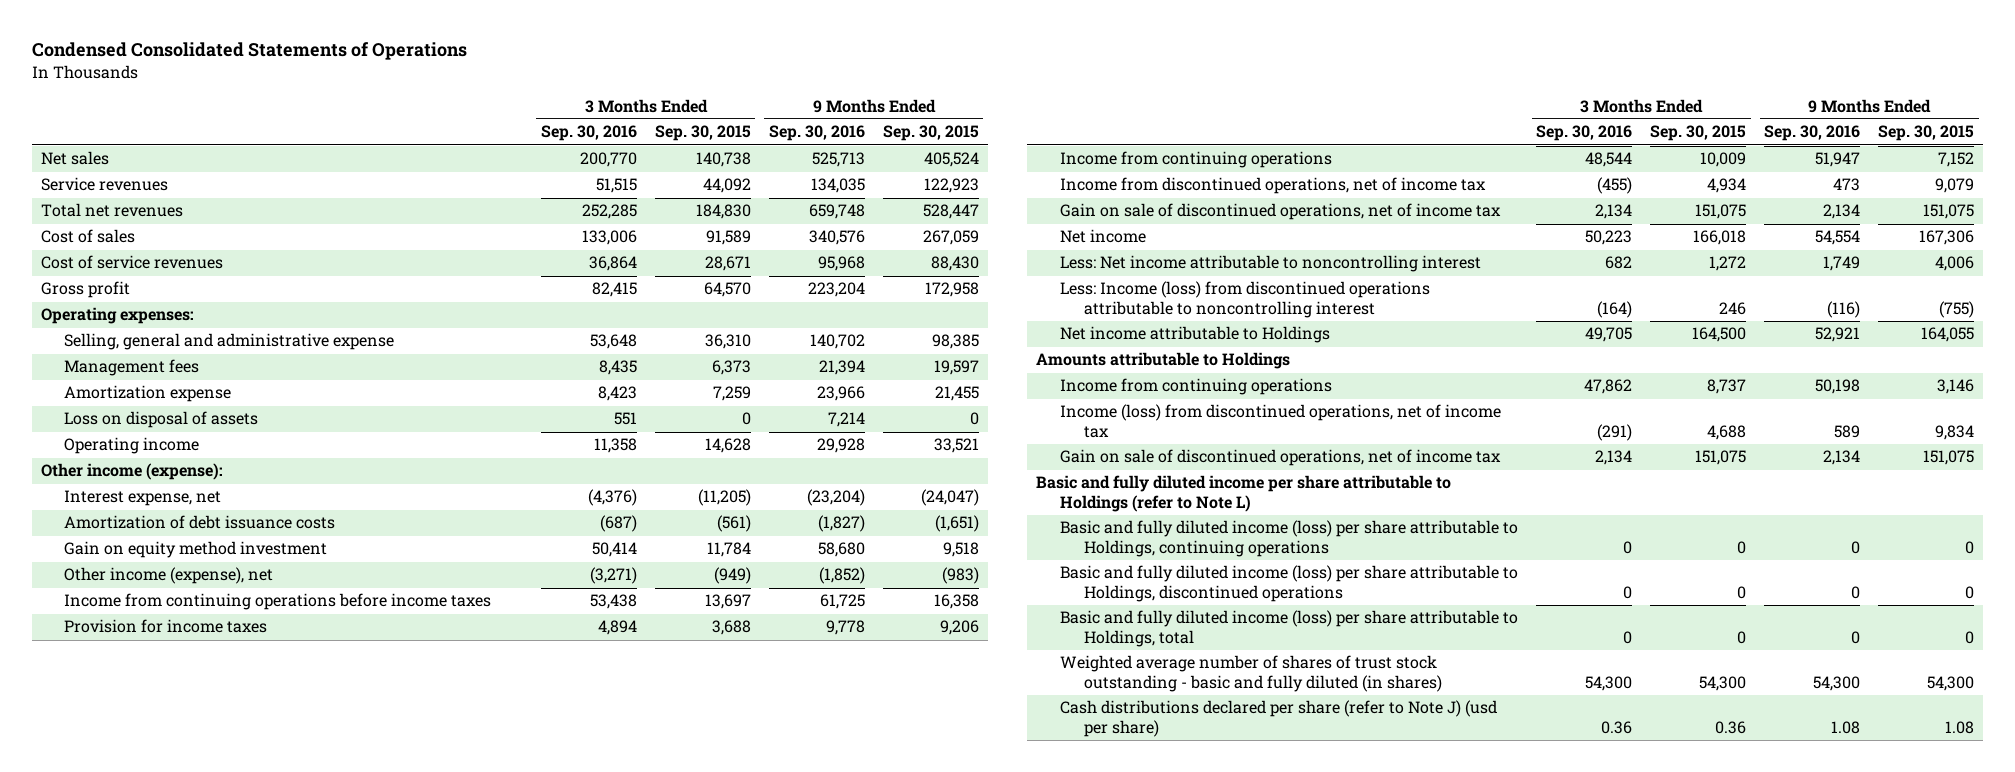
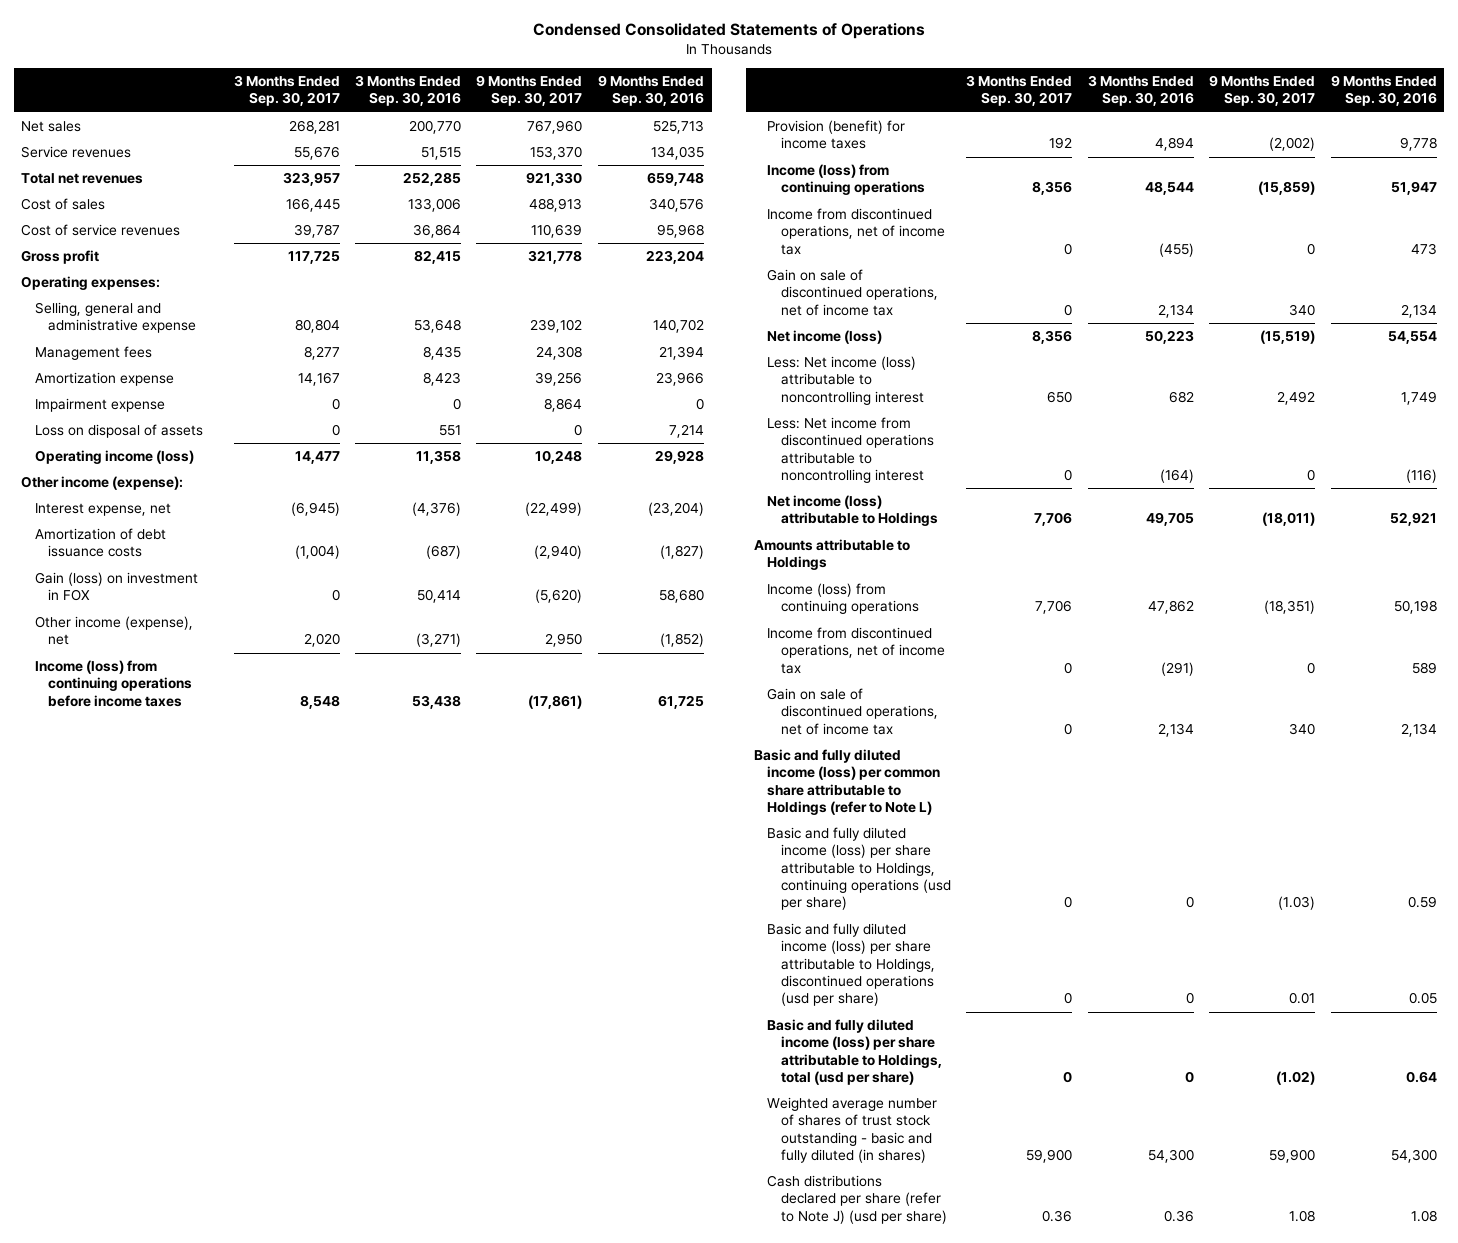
[654,125,751,142] Sep. 30, 2015 -> none
[882,125,979,142] Sep. 30, 2015 -> none
none -> [233,75,340,107] 3 Months Ended Sep. 30, 2017
none -> [476,75,583,107] 9 Months Ended Sep. 30, 2017
none -> [34,398,165,413] Impairment expense
[64,437,200,455] Operating income -> [34,450,194,465] Operating income (loss)
[64,541,328,559] Gain on equity method investment -> [34,572,198,602] Gain (loss) on investment in FOX
[64,593,492,611] Income from continuing operations before income taxes -> [34,660,193,707] Income (loss) from continuing operations before income taxes
[64,619,268,634] Provision for income taxes -> [767,120,906,150] Provision (benefit) for income taxes
[1060,151,1333,169] Income from continuing operations -> [767,164,925,196] Income (loss) from continuing operations
[1060,229,1147,244] Net income -> [767,330,883,345] Net income (loss)
[1060,255,1482,273] Less: Net income attributable to noncontrolling interest -> [767,356,924,405] Less: Net income (loss) attributable to noncontrolling interest
[1060,281,1431,319] Less: Income (loss) from discontinued operations attributable to noncontrolling interest -> [767,417,934,484] Less: Net income from discontinued operations attributable to noncontrolling interest
[1060,326,1331,344] Net income attributable to Holdings -> [767,495,938,527] Net income (loss) attributable to Holdings
[1060,378,1333,396] Income from continuing operations -> [767,583,919,615] Income (loss) from continuing operations
[1060,404,1502,439] Income (loss) from discontinued operations, net of income tax -> [767,627,945,674] Income from discontinued operations, net of income tax
[1036,475,1452,513] Basic and fully diluted income per share attributable to Holdings (refer to Note L) -> [754,749,941,816] Basic and fully diluted income (loss) per common share attributable to Holdings (refer to Note L)
[1060,520,1519,558] Basic and fully diluted income (loss) per share attributable to Holdings, continuing operations -> [767,827,951,911] Basic and fully diluted income (loss) per share attributable to Holdings, continuing operations (usd per share)
[1851,541,1861,555] 0 -> [1407,896,1437,909] 0.59
[1060,565,1519,603] Basic and fully diluted income (loss) per share attributable to Holdings, discontinued operations -> [767,923,935,1007] Basic and fully diluted income (loss) per share attributable to Holdings, discontinued operations (usd per share)
[1851,586,1861,600] 0 -> [1408,992,1437,1005] 0.05
[1060,610,1519,648] Basic and fully diluted income (loss) per share attributable to Holdings, total -> [767,1019,942,1086] Basic and fully diluted income (loss) per share attributable to Holdings, total (usd per share)
[1851,631,1861,645] 0 -> [1405,1071,1437,1084] 0.64

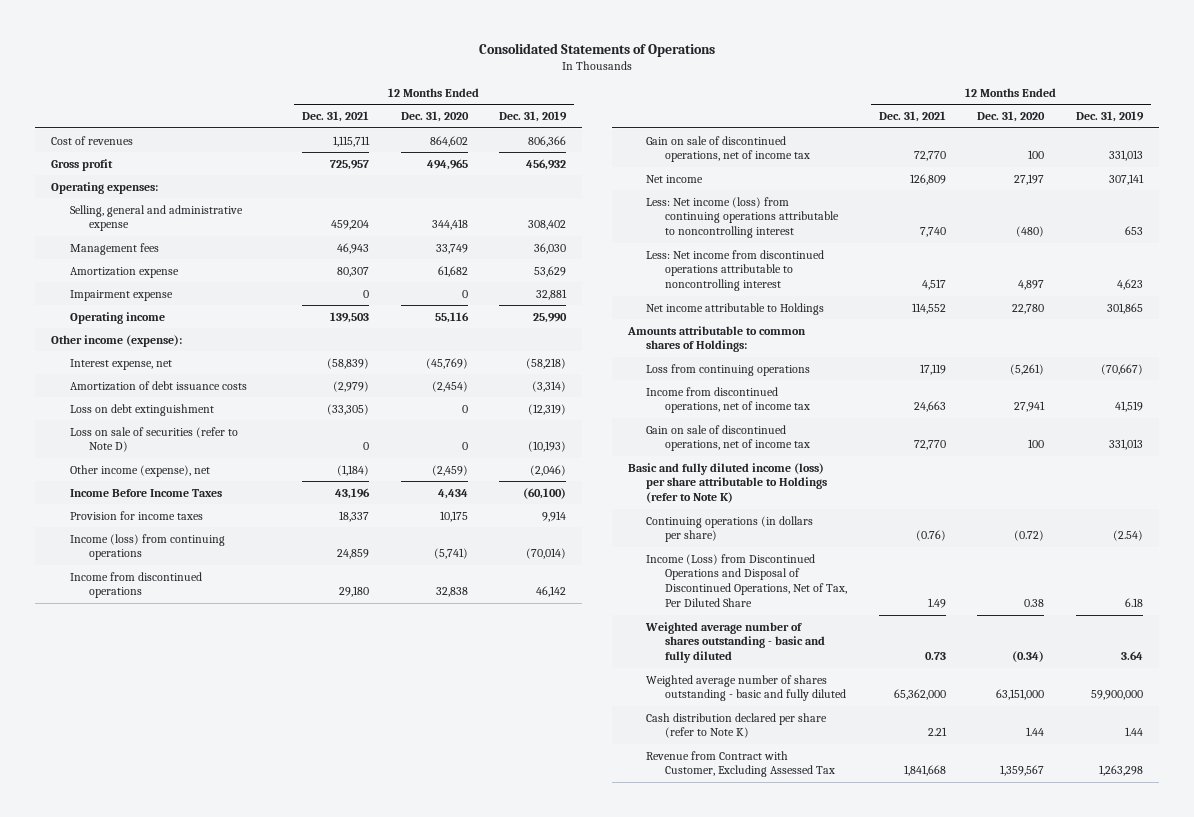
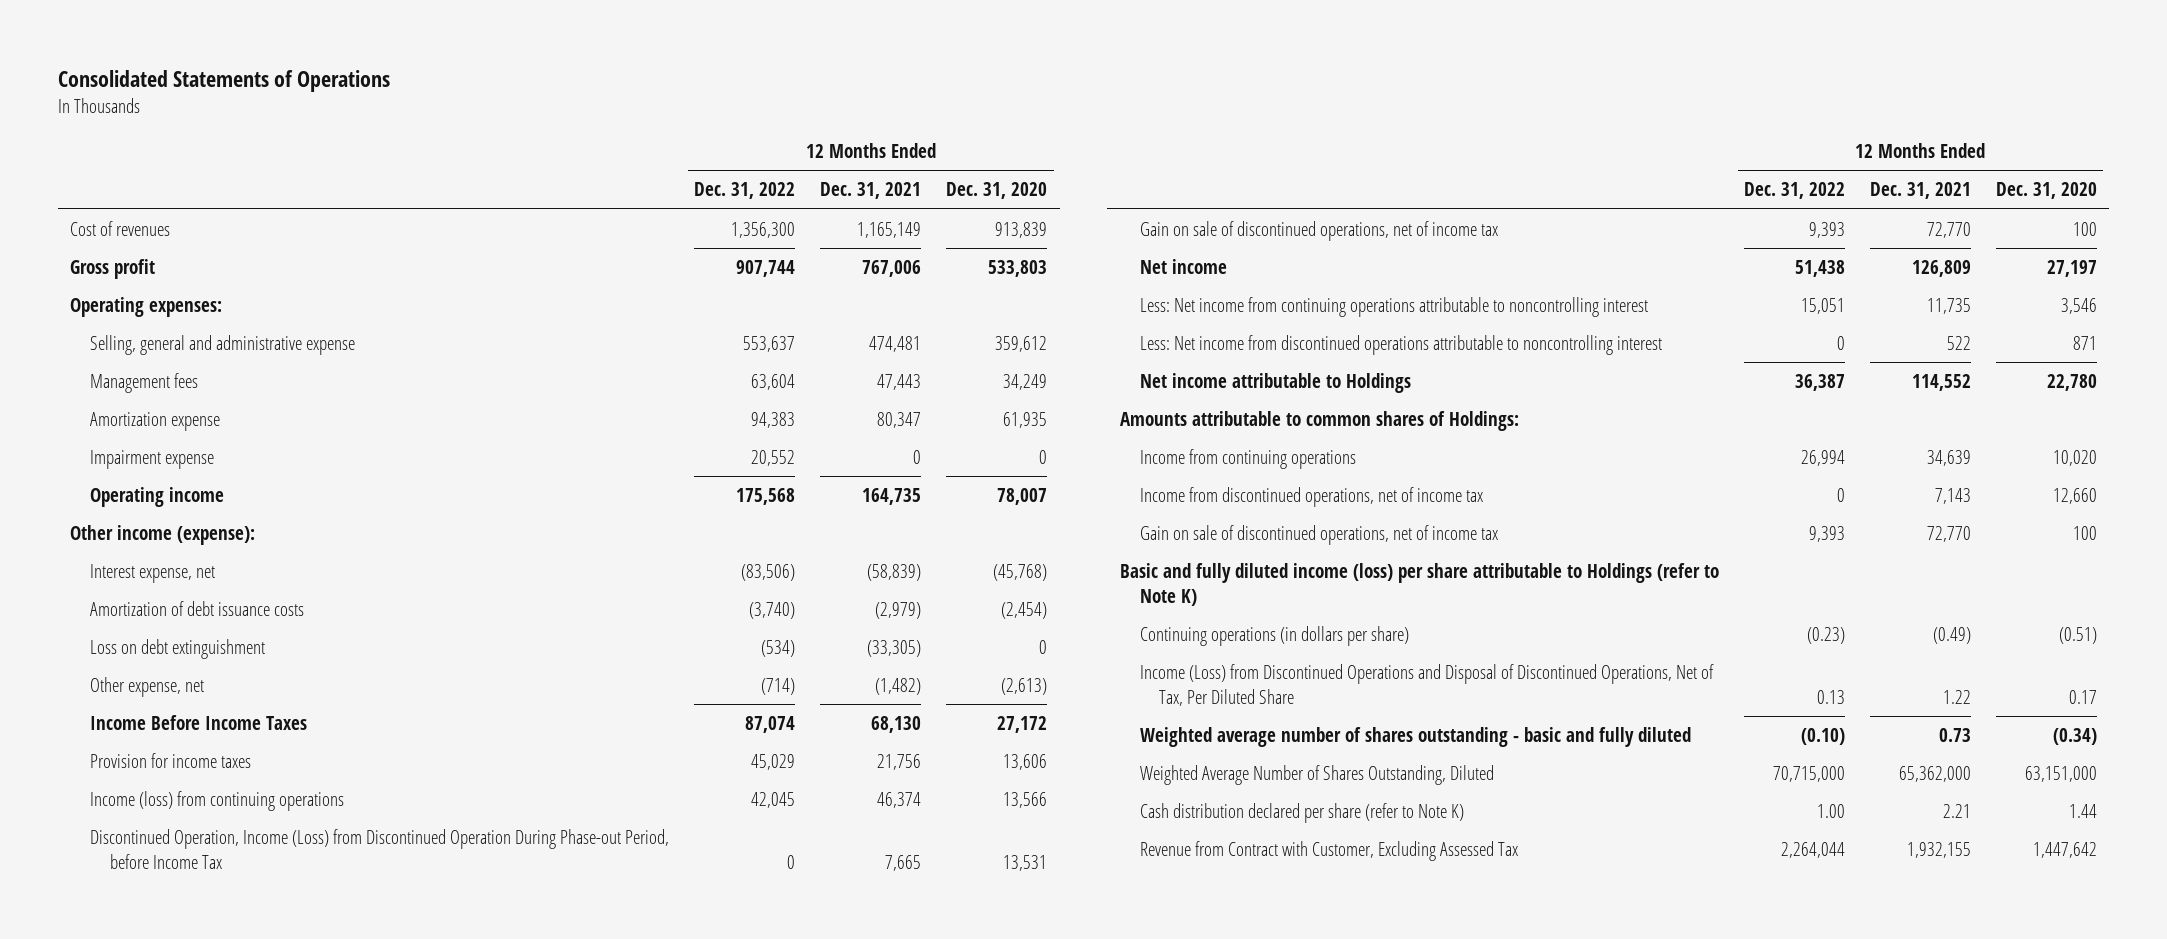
[499,111,568,123] Dec. 31, 2019 -> none
none -> [694,182,796,200] Dec. 31, 2022
[333,135,371,147] 1,115,711 -> [857,221,922,238] 1,165,149
[429,135,468,147] 864,602 -> [995,221,1048,238] 913,839
[330,159,370,170] 725,957 -> [862,259,922,277] 767,006
[426,158,468,170] 494,965 -> [988,259,1048,277] 533,803
[331,220,370,231] 459,204 -> [869,335,922,352] 474,481
[431,219,468,231] 344,418 -> [995,335,1048,352] 359,612
[337,242,370,254] 46,943 -> [877,373,922,390] 47,443
[435,243,468,254] 33,749 -> [1003,373,1048,390] 34,249
[337,266,370,277] 80,307 -> [877,411,922,428] 80,347
[437,265,468,277] 61,682 -> [1003,411,1048,428] 61,935
[330,311,370,323] 139,503 -> [862,487,922,505] 164,735
[434,311,469,323] 55,116 -> [997,487,1048,505] 78,007
[425,357,468,369] (45,769) -> [993,563,1048,581] (45,768)
[69,426,238,453] Loss on sale of securities (refer to Note D) -> none
[69,571,202,599] Income from discontinued operations -> none
[69,464,210,477] Other income (expense), net -> [90,676,205,697] Other expense, net
[337,464,370,476] (1,184) -> [875,677,922,695] (1,482)
[431,464,468,476] (2,459) -> [1001,677,1048,695] (2,613)
[335,487,371,499] 43,196 -> [871,715,922,733] 68,130
[437,488,468,499] 4,434 -> [997,715,1048,733] 27,172
[339,510,370,522] 18,337 -> [877,753,922,770] 21,756
[439,510,468,522] 10,175 -> [1003,753,1048,770] 13,606
[337,549,370,560] 24,859 -> [877,791,922,808] 46,374
[433,548,468,560] (5,741) -> [1003,791,1048,808] 13,566
none -> [90,828,670,869] Discontinued Operation, Income (Loss) from Discontinued Operation During Phase-out Period, before Income Tax
[646,196,840,239] Less: Net income (loss) from continuing operations attributable to noncontrolling interest -> [1139,296,1648,317] Less: Net income from continuing operations attributable to noncontrolling interest
[919,227,946,238] 7,740 -> [1926,297,1971,314] 11,735
[1016,226,1045,238] (480) -> [2060,297,2097,314] 3,546
[921,279,946,291] 4,517 -> [1946,335,1971,350] 522
[1018,280,1045,291] 4,897 -> [2072,335,2097,350] 871
[646,363,811,376] Loss from continuing operations -> [1139,448,1356,469] Income from continuing operations
[919,363,946,375] 17,119 -> [1926,449,1971,466] 34,639
[1010,363,1045,375] (5,261) -> [2052,449,2097,466] 10,020
[913,401,946,413] 24,663 -> [1934,487,1971,504] 7,143
[1014,401,1046,413] 27,941 -> [2052,487,2097,504] 12,660
[915,530,946,542] (0.76) -> [1932,626,1971,644] (0.49)
[1014,530,1045,542] (0.72) -> [2058,626,2097,644] (0.51)
[927,598,946,609] 1.49 -> [1942,689,1971,704] 1.22
[1024,599,1045,608] 0.38 -> [2068,689,2097,704] 0.17
[646,674,847,702] Weighted average number of shares outstanding - basic and fully diluted -> [1139,764,1494,785] Weighted Average Number of Shares Outstanding, Diluted
[903,765,946,777] 1,841,668 -> [1906,841,1971,858] 1,932,155
[1000,765,1045,777] 1,359,567 -> [2032,841,2097,858] 1,447,642

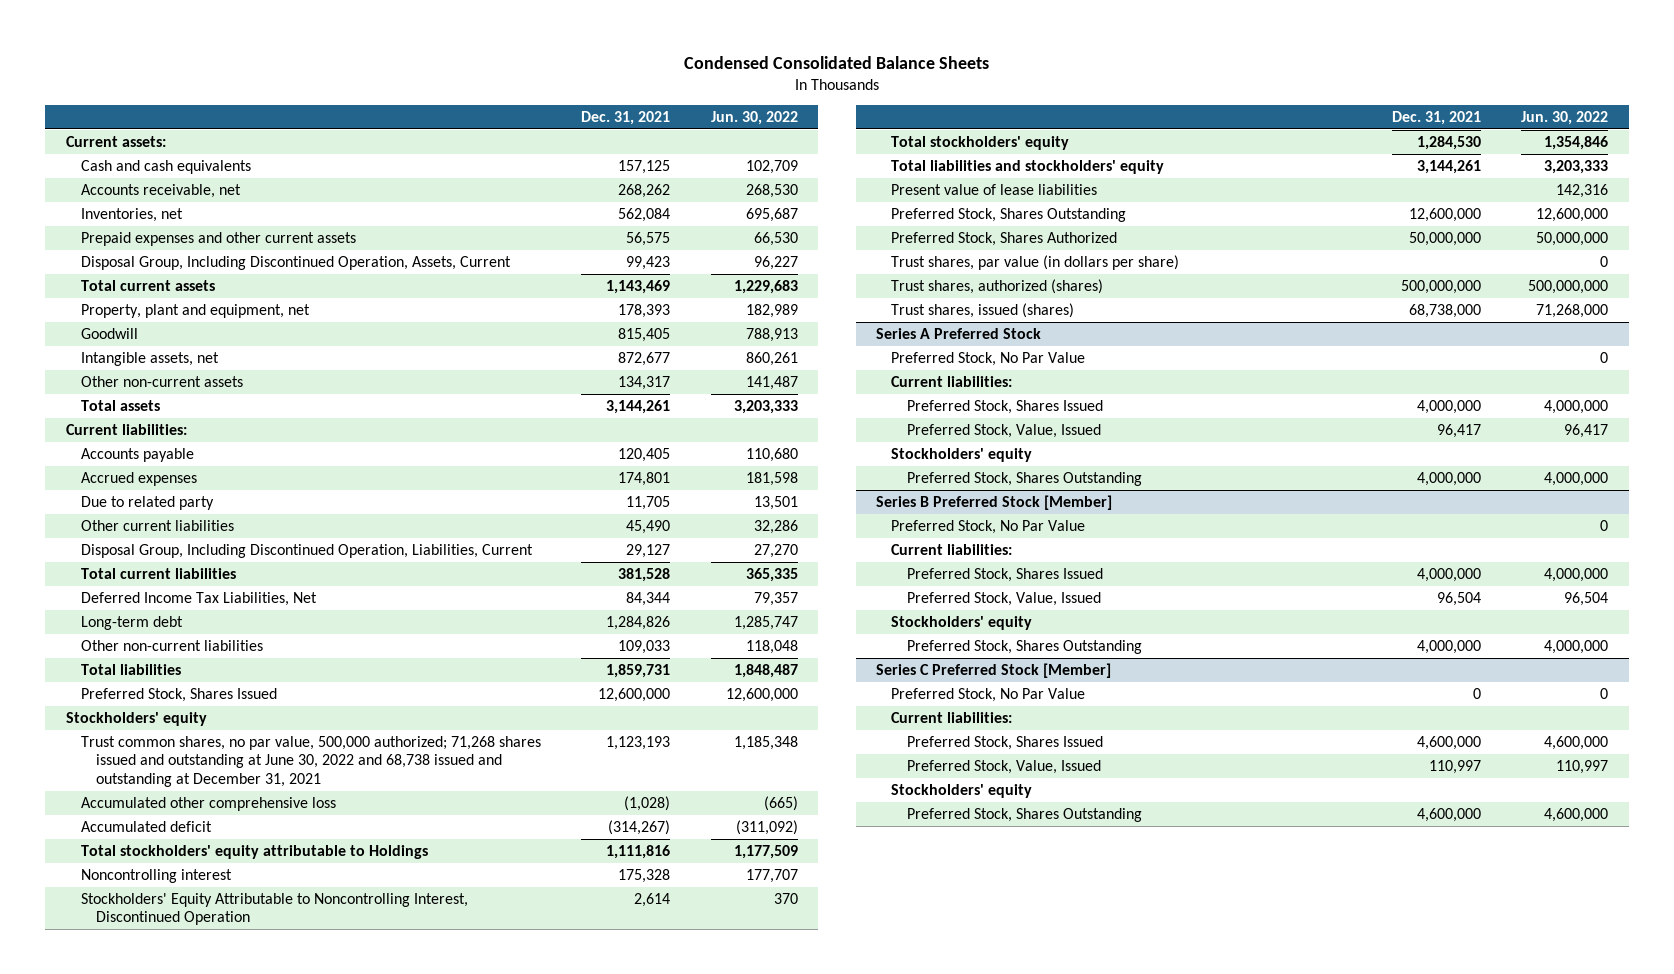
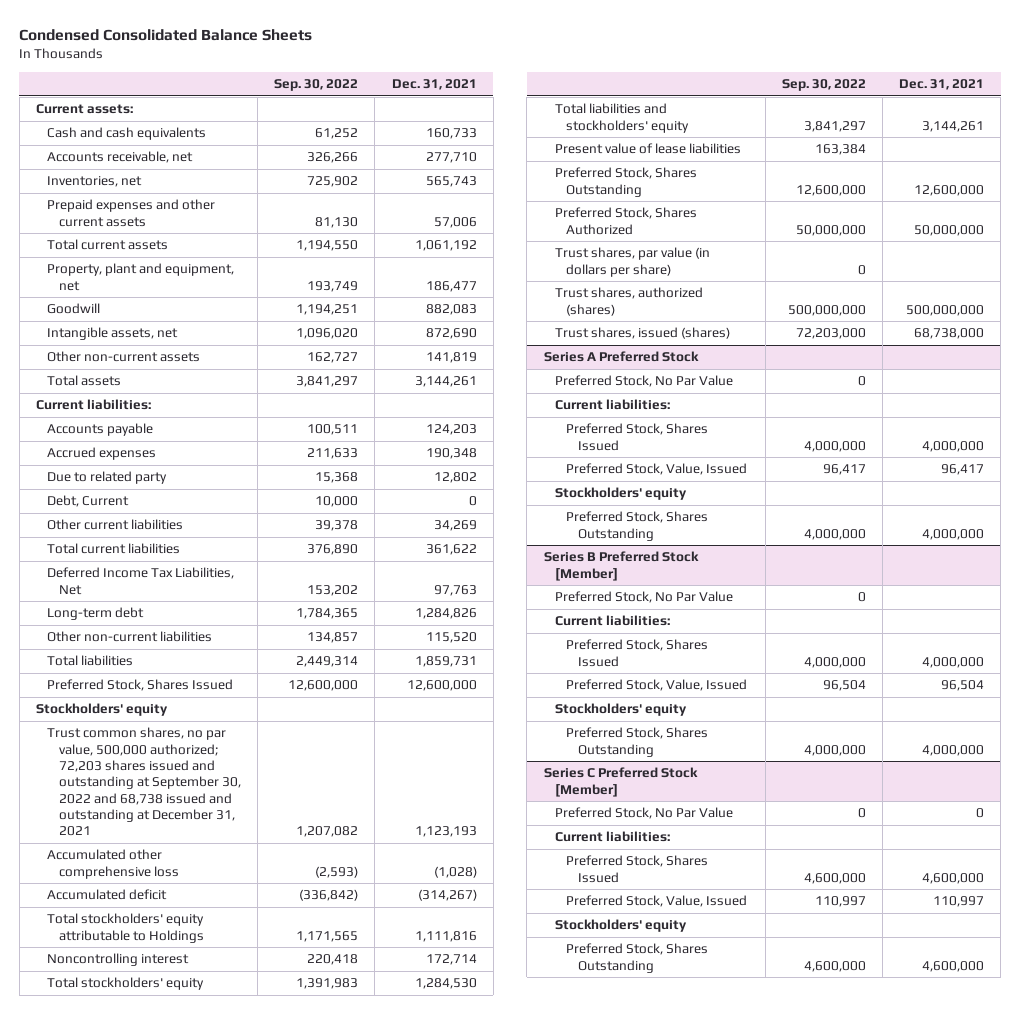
[710,110,798,125] Jun. 30, 2022 -> none
none -> [274,79,359,92] Sep. 30, 2022
[80,255,511,270] Disposal Group, Including Discontinued Operation, Assets, Current -> none
[618,159,671,174] 157,125 -> [425,128,477,140] 160,733
[618,183,671,198] 268,262 -> [425,152,477,164] 277,710
[618,207,671,222] 562,084 -> [425,176,477,188] 565,743
[626,231,671,246] 56,575 -> [433,216,477,228] 57,006
[606,279,671,294] 1,143,469 -> [414,240,477,252] 1,061,192
[618,303,671,318] 178,393 -> [425,280,477,292] 186,477
[618,327,671,342] 815,405 -> [425,304,477,316] 882,083
[618,351,671,366] 872,677 -> [425,328,477,340] 872,690
[618,375,671,390] 134,317 -> [425,352,477,364] 141,819
[80,543,533,558] Disposal Group, Including Discontinued Operation, Liabilities, Current -> none
[618,447,671,462] 120,405 -> [425,424,477,436] 124,203
[618,471,671,486] 174,801 -> [425,448,477,460] 190,348
[626,495,671,510] 11,705 -> [433,472,477,484] 12,802
none -> [47,495,130,508] Debt, Current
[626,519,671,534] 45,490 -> [433,520,477,532] 34,269
[618,567,671,582] 381,528 -> [425,544,477,556] 361,622
[626,591,671,606] 84,344 -> [433,584,477,596] 97,763
[618,639,671,654] 109,033 -> [425,632,477,644] 115,520
[80,735,541,787] Trust common shares, no par value, 500,000 authorized; 71,268 shares issued and outstanding at June 30, 2022 and 68,738 issued and outstanding at December 31, 2021 -> [47,727,241,837] Trust common shares, no par value, 500,000 authorized; 72,203 shares issued and outstanding at September 30, 2022 and 68,738 issued and outstanding at December 31, 2021
[80,892,468,926] Stockholders' Equity Attributable to Noncontrolling Interest, Discontinued Operation -> none
[618,868,671,883] 175,328 -> [425,954,477,966] 172,714

